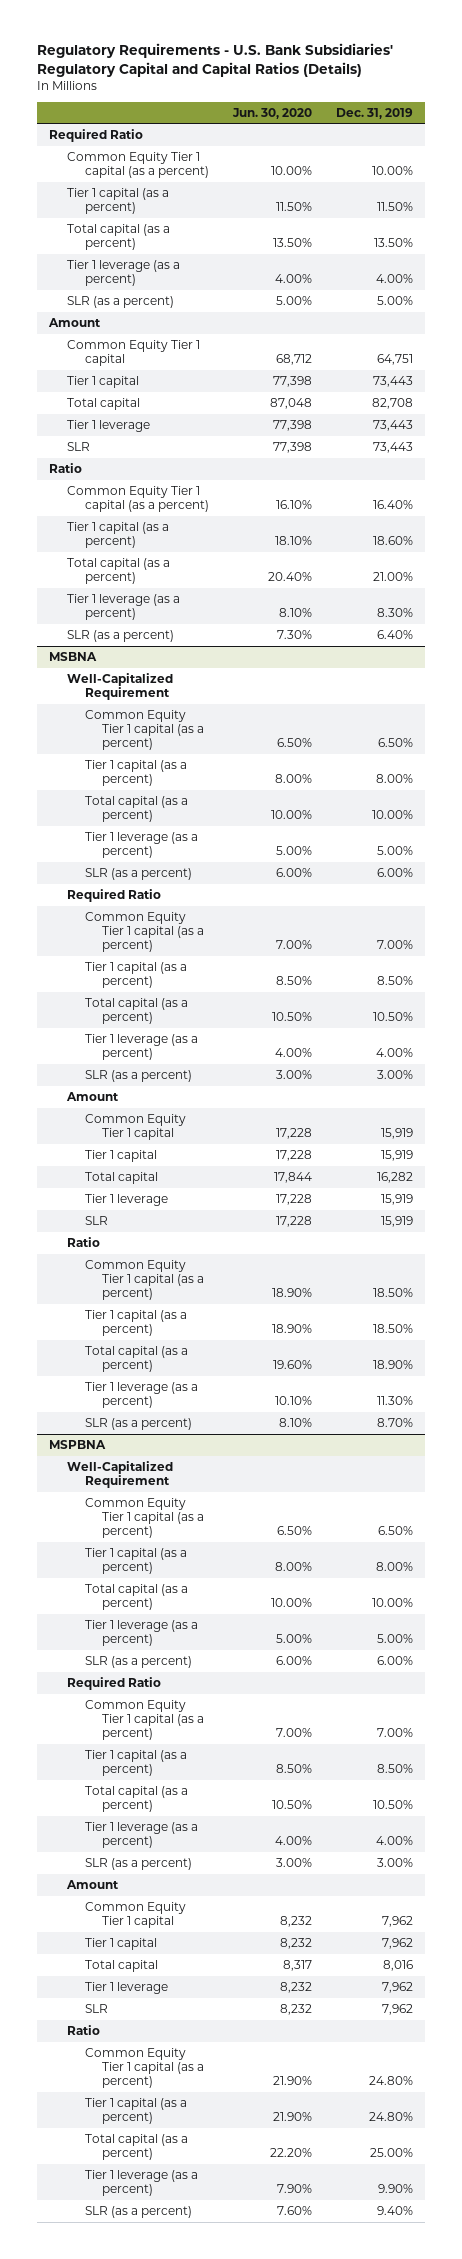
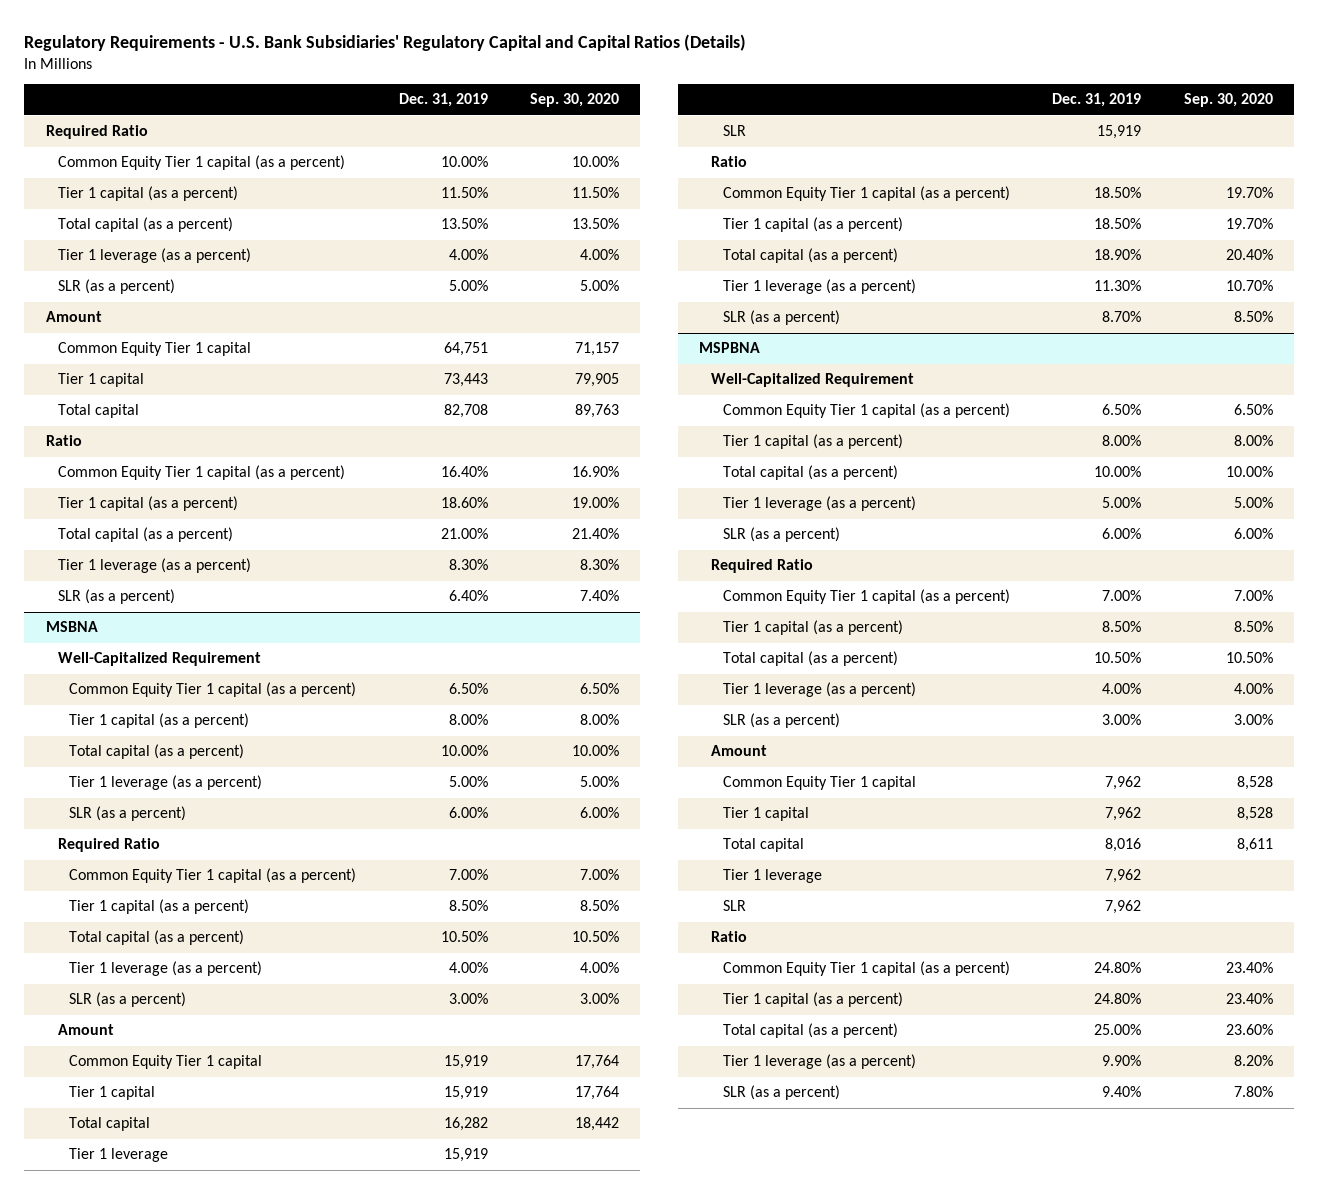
[231,107,312,119] Jun. 30, 2020 -> none
none -> [529,93,619,108] Sep. 30, 2020
[66,419,150,432] Tier 1 leverage -> none
[66,441,90,451] SLR -> none

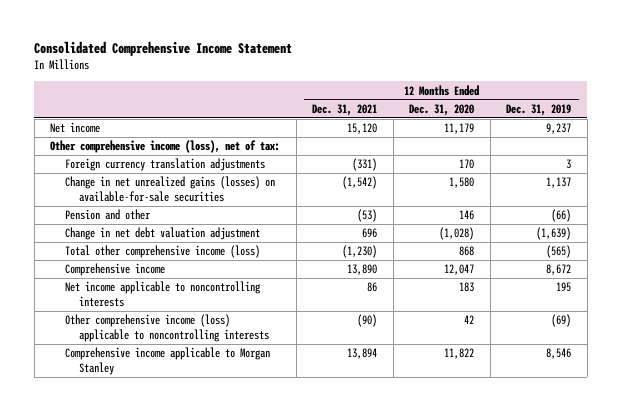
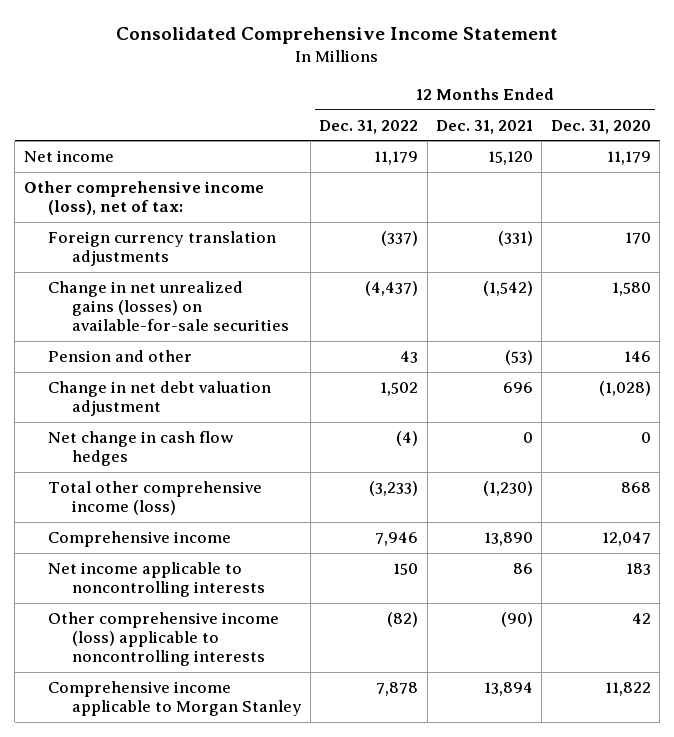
[506,104,572,117] Dec. 31, 2019 -> none
none -> [319,119,419,134] Dec. 31, 2022
none -> [47,431,234,467] Net change in cash flow hedges

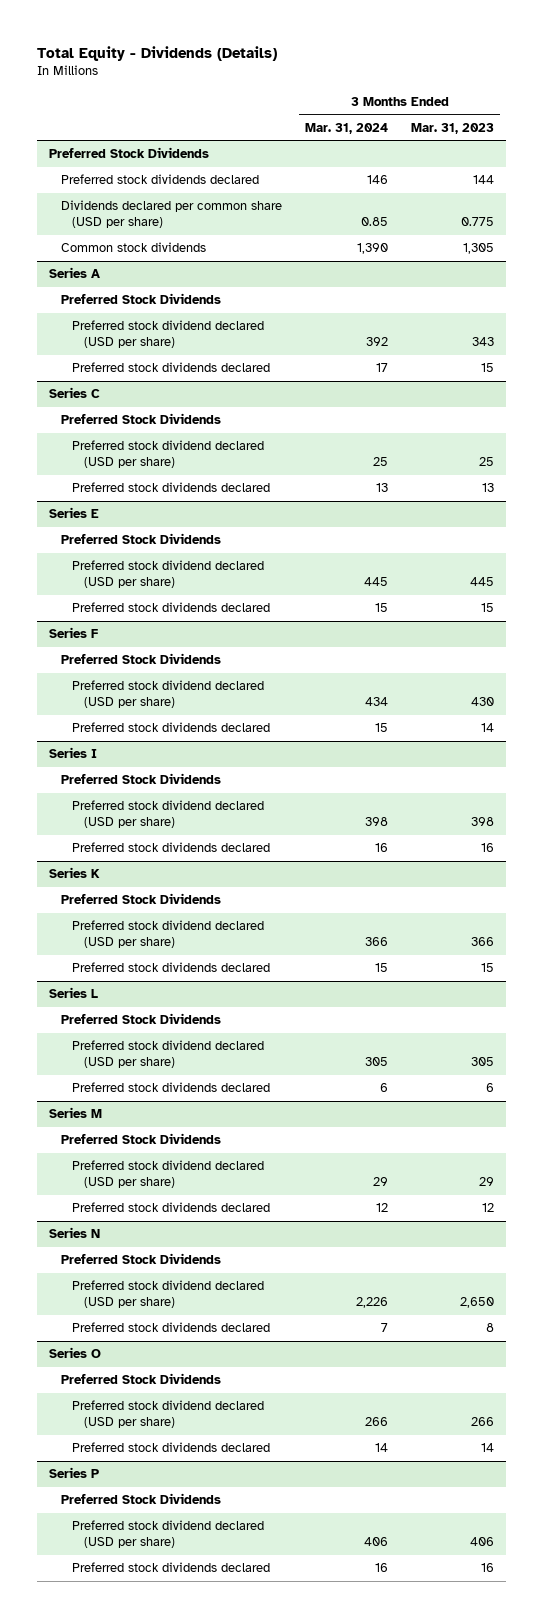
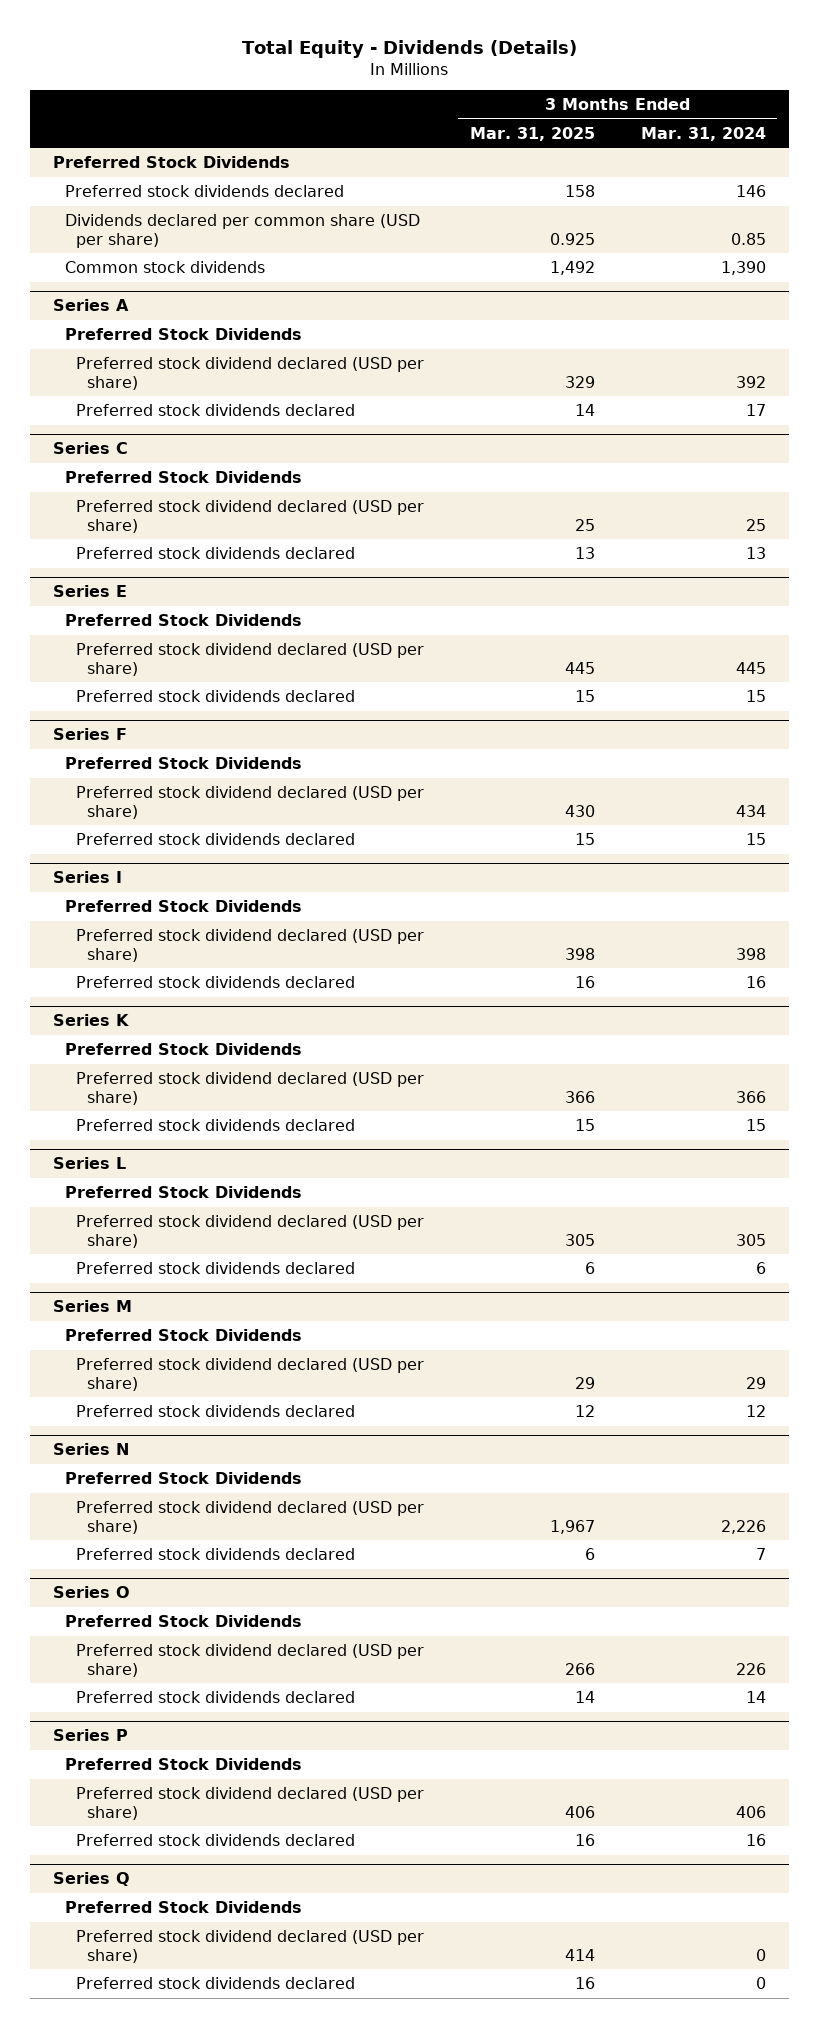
[411,122,495,134] Mar. 31, 2023 -> none
none -> [469,126,595,141] Mar. 31, 2025
[364,1417,388,1427] 266 -> [735,1662,766,1675] 226
none -> [53,1872,131,1887] Series Q
none -> [64,1900,302,1913] Preferred Stock Dividends
none -> [75,1929,424,1963] Preferred stock dividend declared (USD per share)
none -> [75,1976,355,1989] Preferred stock dividends declared

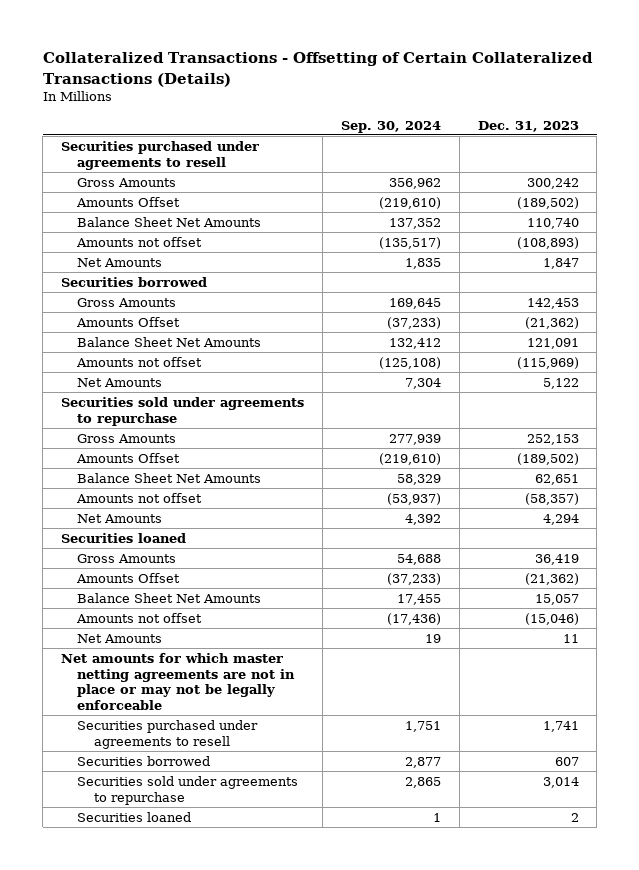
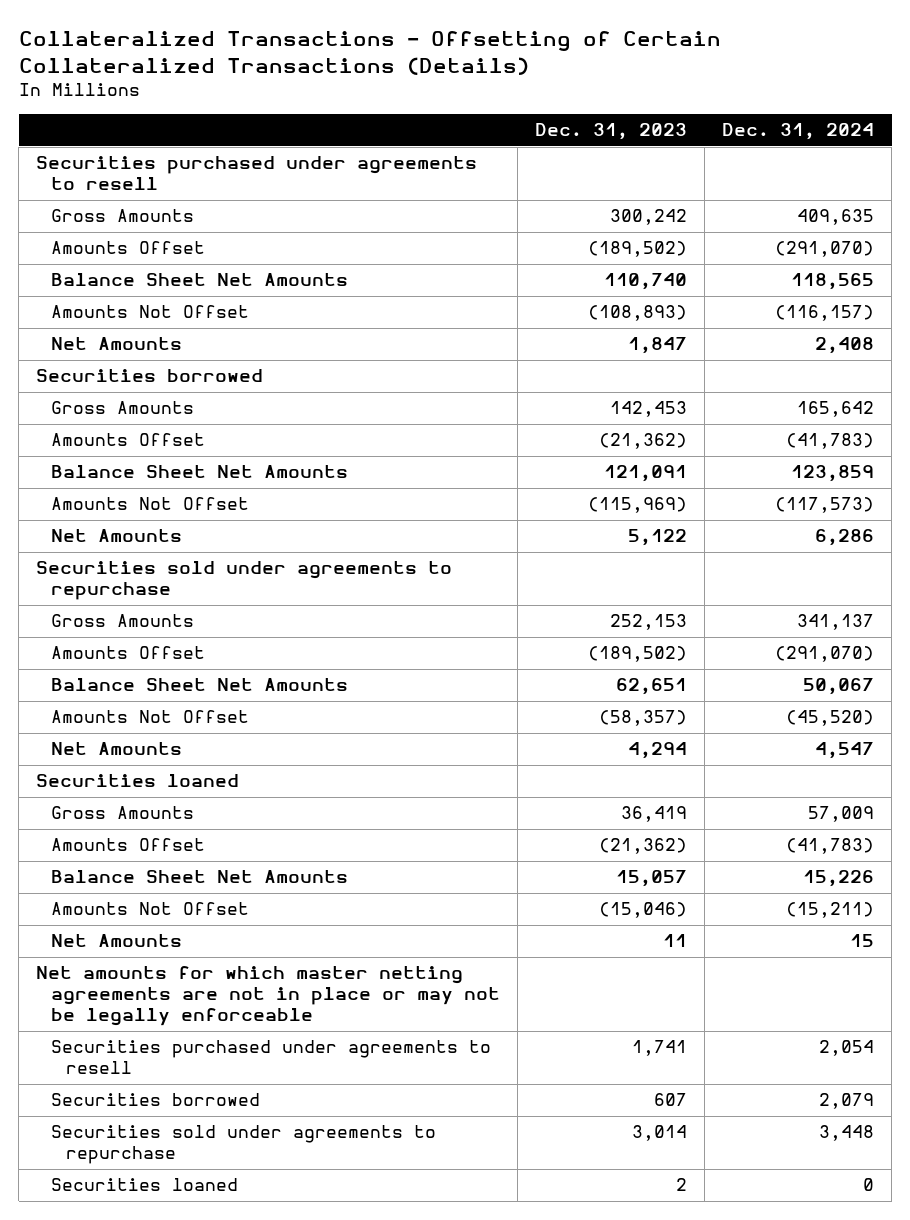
[340,120,441,133] Sep. 30, 2024 -> none
none -> [722,123,875,141] Dec. 31, 2024
[76,237,203,248] Amounts not offset -> [50,305,249,319] Amounts Not Offset
[76,357,203,368] Amounts not offset -> [50,497,249,511] Amounts Not Offset
[76,493,203,504] Amounts not offset -> [50,710,249,724] Amounts Not Offset
[76,613,203,624] Amounts not offset -> [50,902,249,916] Amounts Not Offset

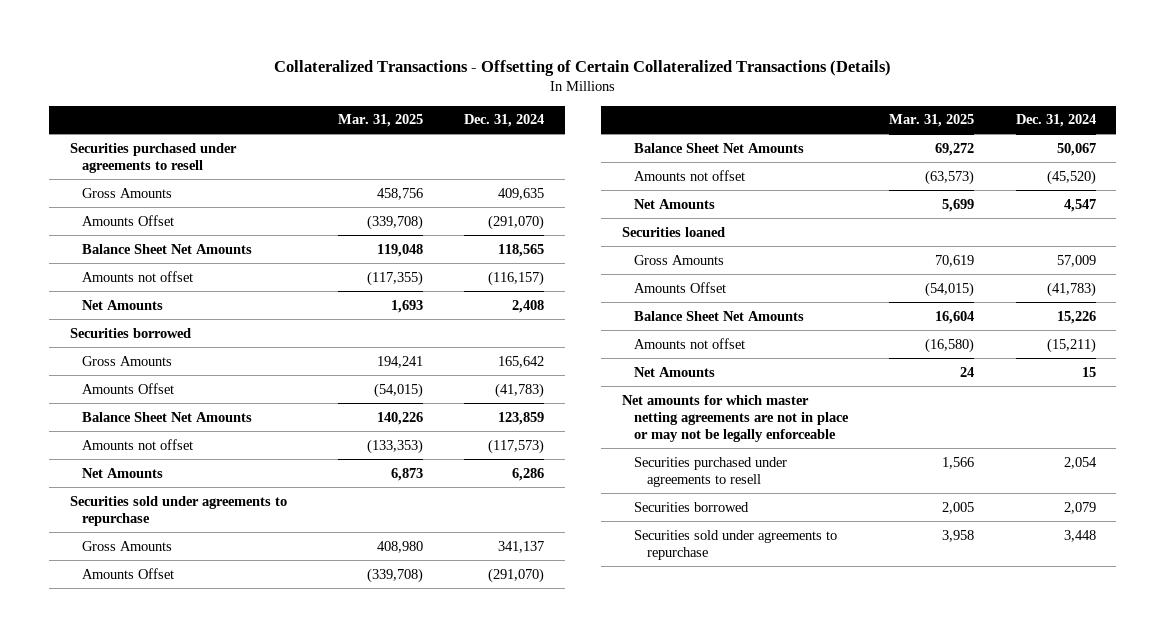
[534,123,687,141] Dec. 31, 2023 -> none
none -> [337,114,423,128] Mar. 31, 2025
[50,305,249,319] Amounts Not Offset -> [82,270,194,282] Amounts not offset
[50,497,249,511] Amounts Not Offset -> [82,438,194,450] Amounts not offset
[50,710,249,724] Amounts Not Offset -> [634,169,746,181] Amounts not offset
[50,902,249,916] Amounts Not Offset -> [634,337,746,349] Amounts not offset
[50,1178,238,1192] Securities loaned -> none

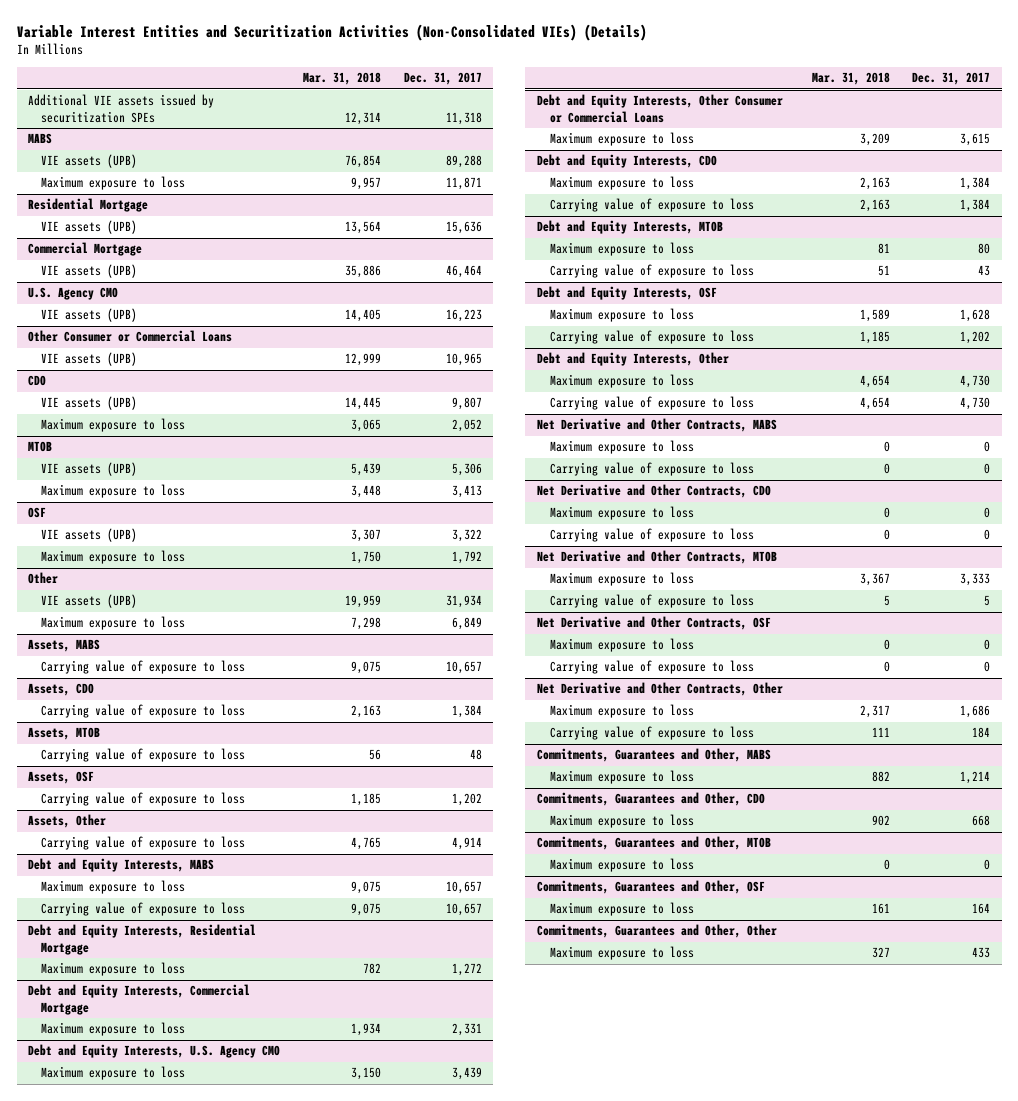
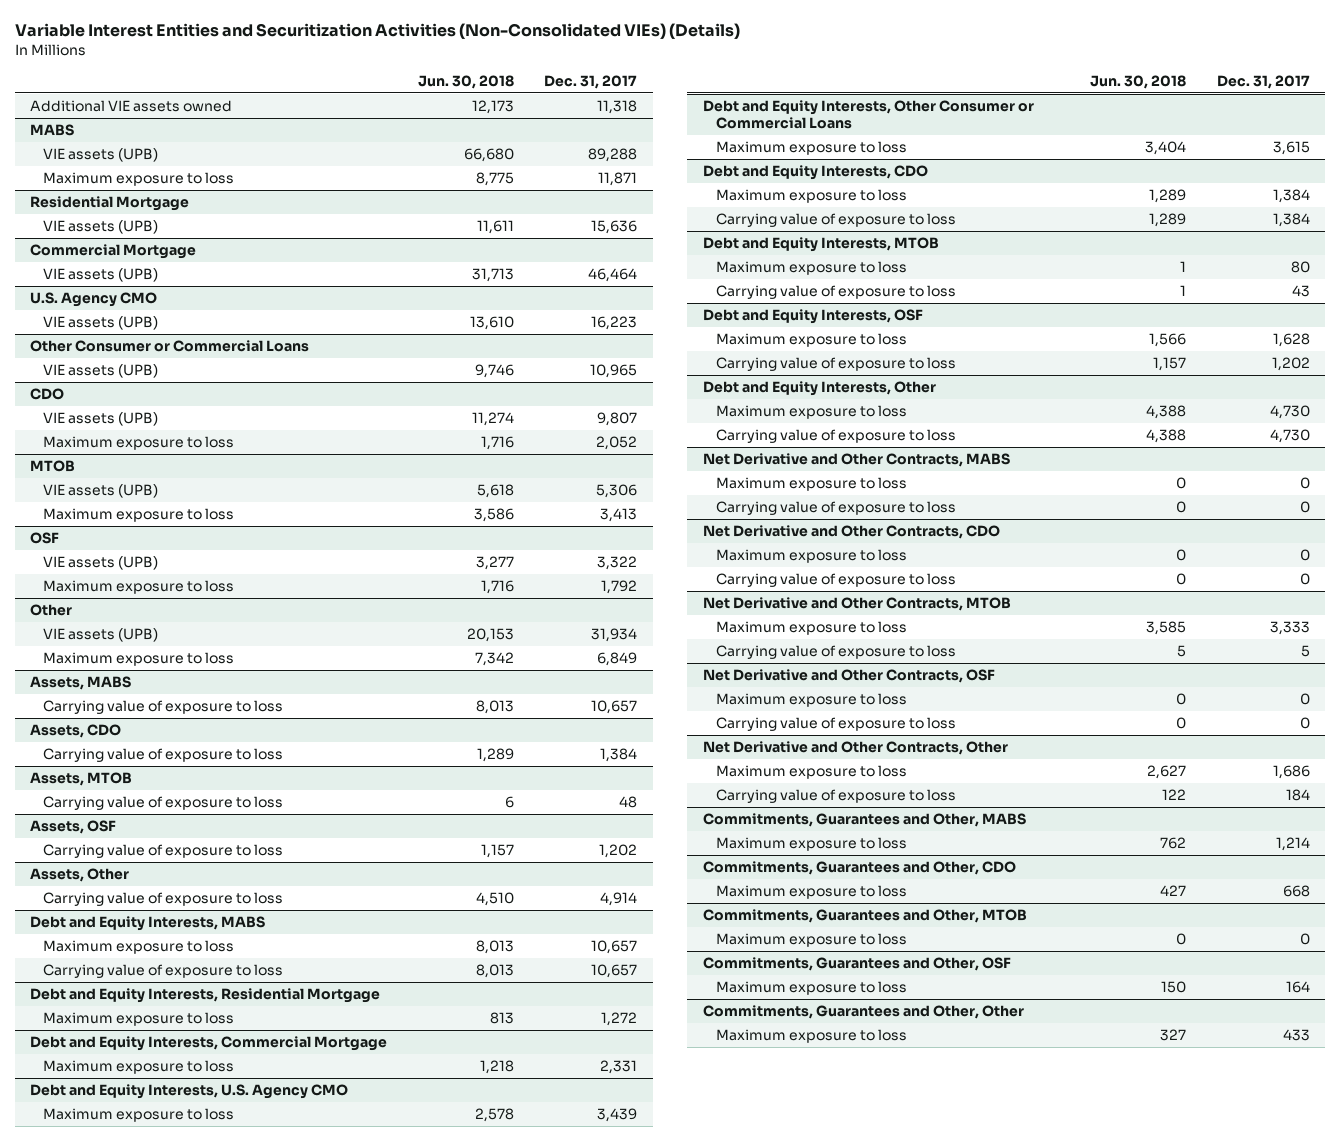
[302,72,381,86] Mar. 31, 2018 -> none
none -> [417,74,514,89] Jun. 30, 2018
[27,94,214,123] Additional VIE assets issued by securitization SPEs -> [29,100,232,113] Additional VIE assets owned

